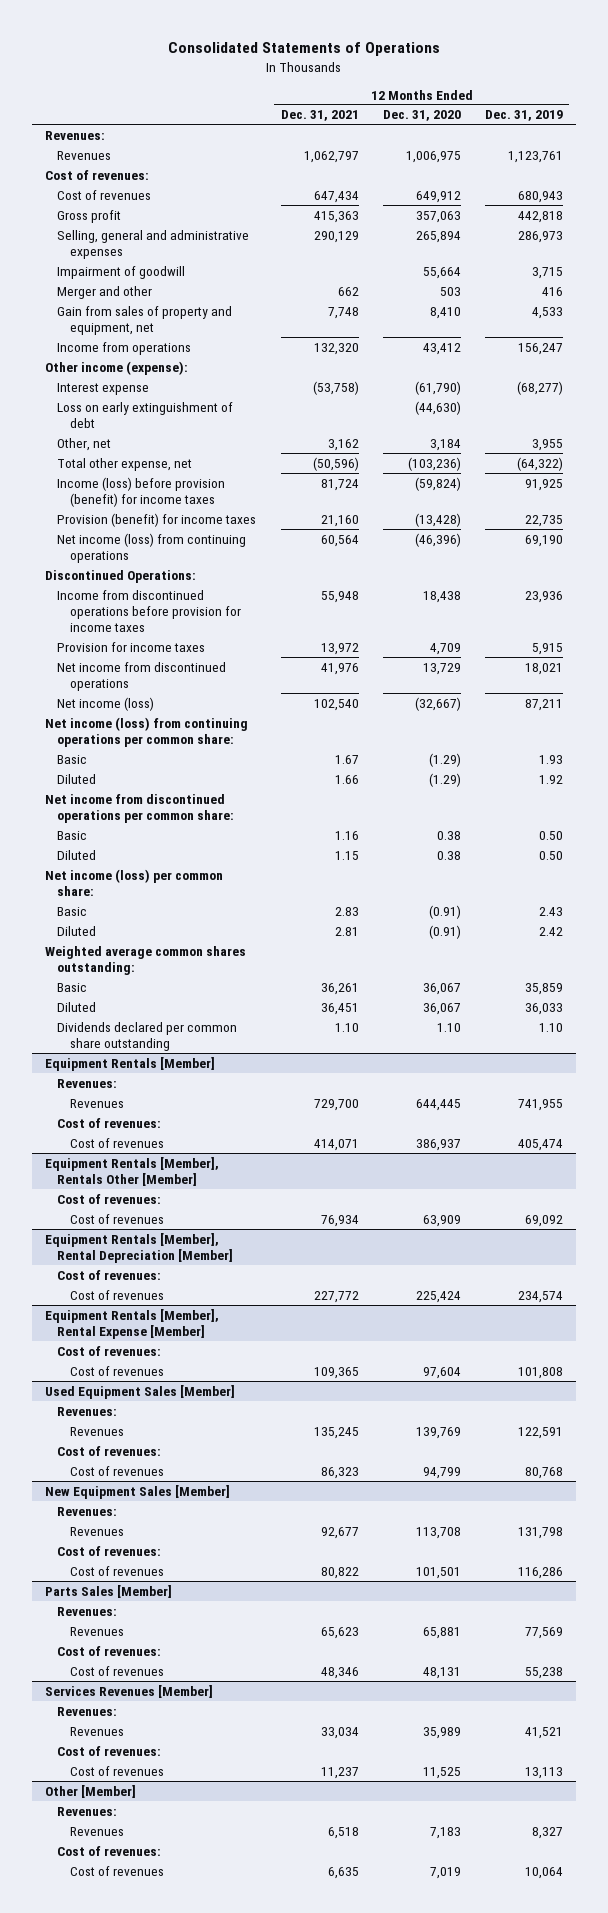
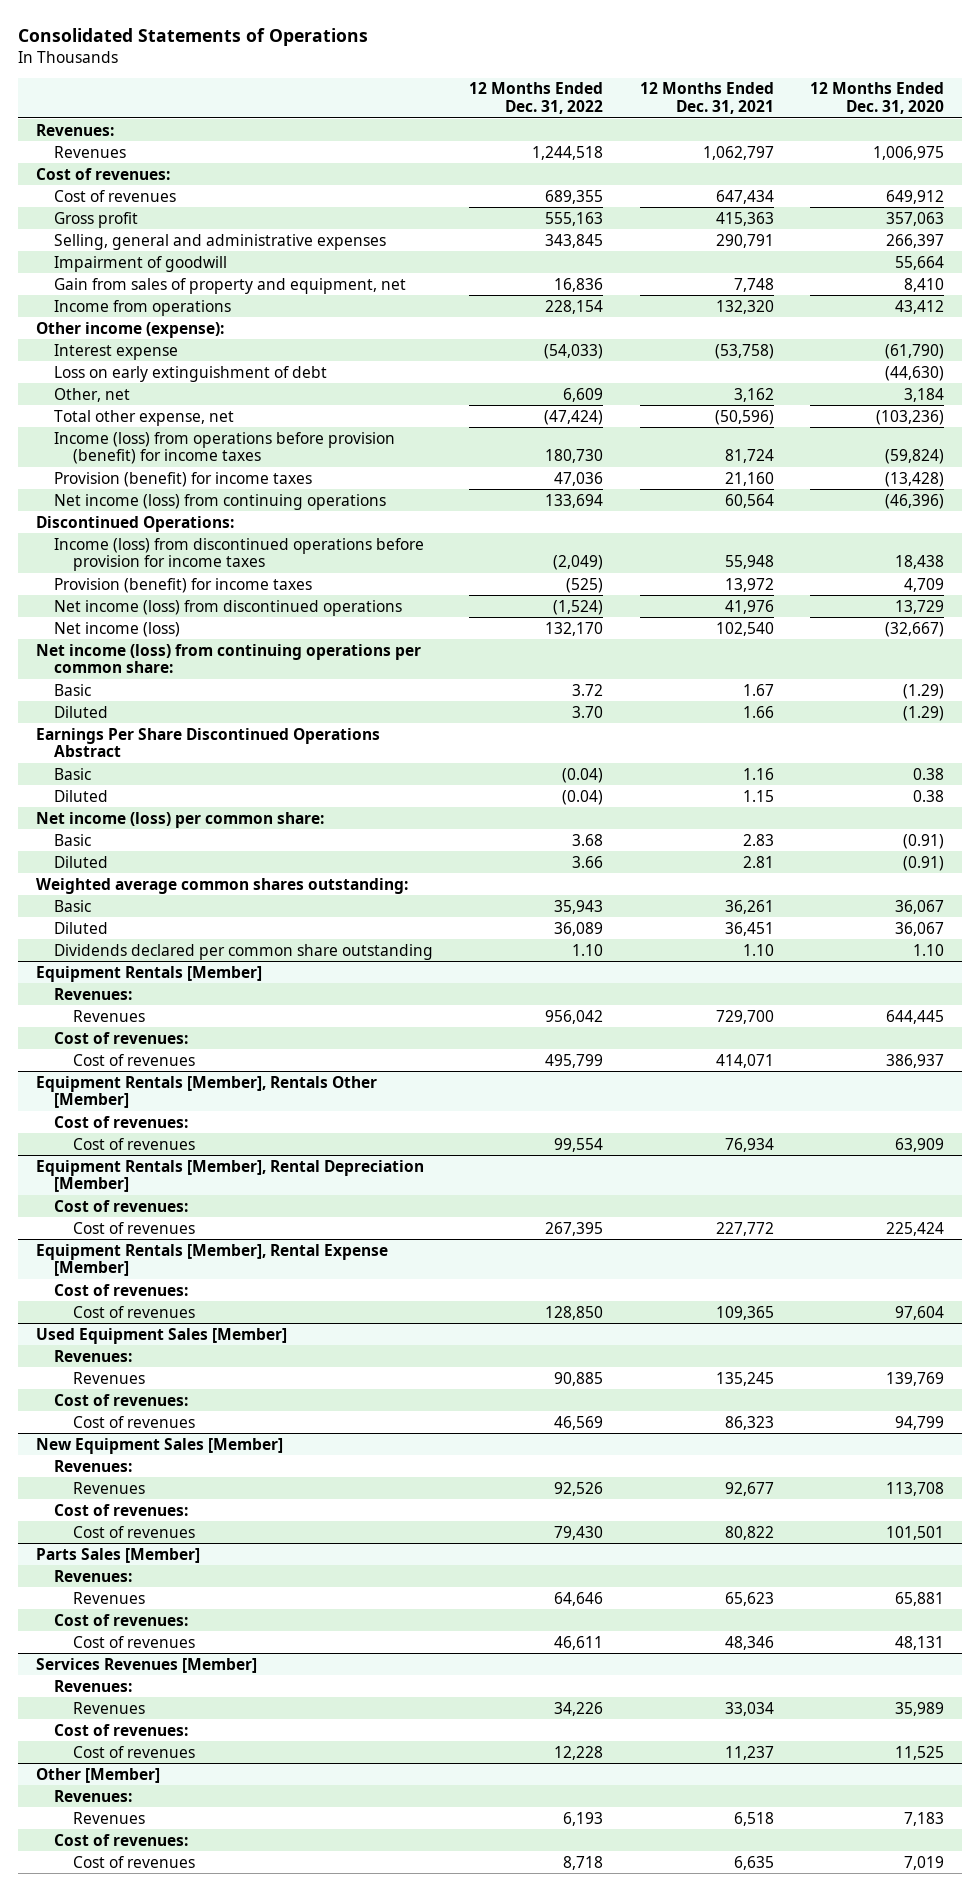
[485,110,564,122] Dec. 31, 2019 -> none
none -> [469,82,604,115] 12 Months Ended Dec. 31, 2022
[313,230,359,243] 290,129 -> [715,233,774,248] 290,791
[415,230,461,243] 265,894 -> [885,233,944,248] 266,397
[57,285,153,299] Merger and other -> none
[57,476,226,507] Income (loss) before provision (benefit) for income taxes -> [54,431,396,465] Income (loss) from operations before provision (benefit) for income taxes
[57,589,241,632] Income from discontinued operations before provision for income taxes -> [54,537,425,572] Income (loss) from discontinued operations before provision for income taxes
[57,641,206,652] Provision for income taxes -> [54,577,313,593] Provision (benefit) for income taxes
[57,661,227,691] Net income from discontinued operations -> [54,599,403,616] Net income (loss) from discontinued operations
[44,793,235,823] Net income from discontinued operations per common share: -> none
none -> [35,727,380,758] Earnings Per Share Discontinued Operations Abstract

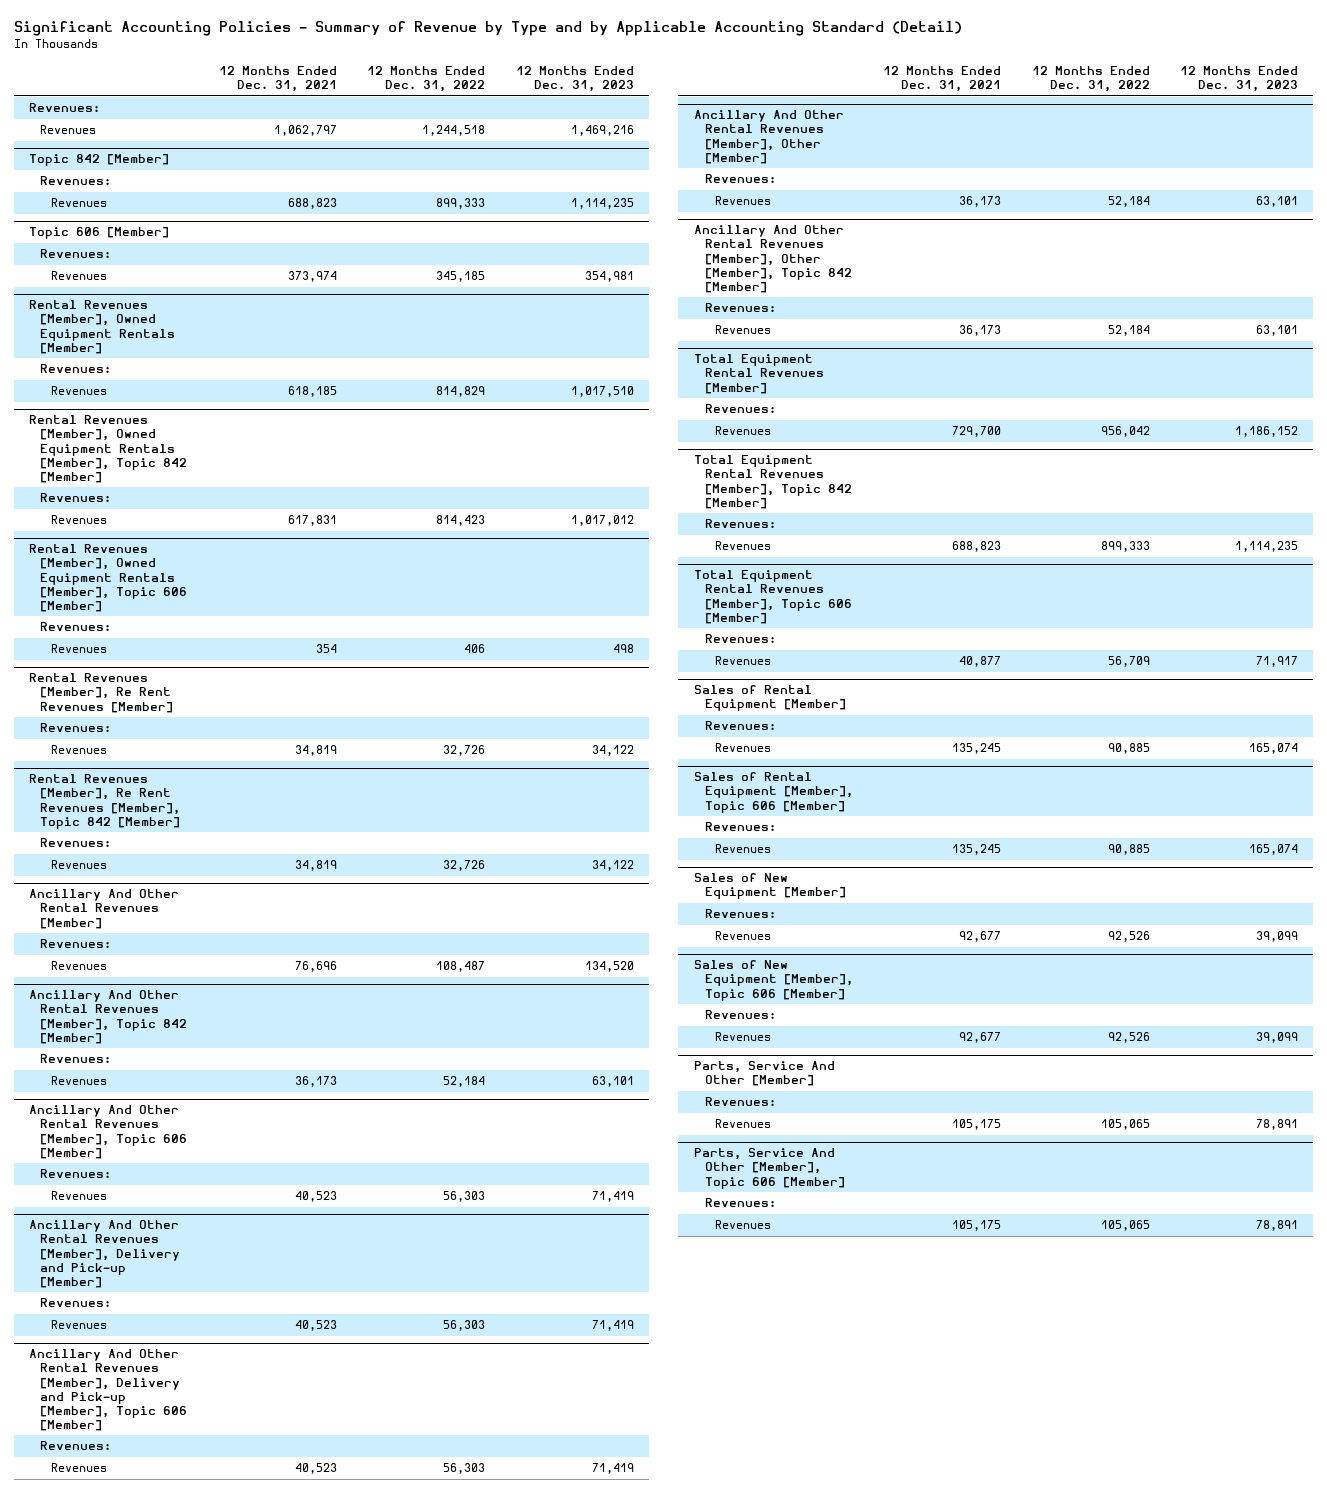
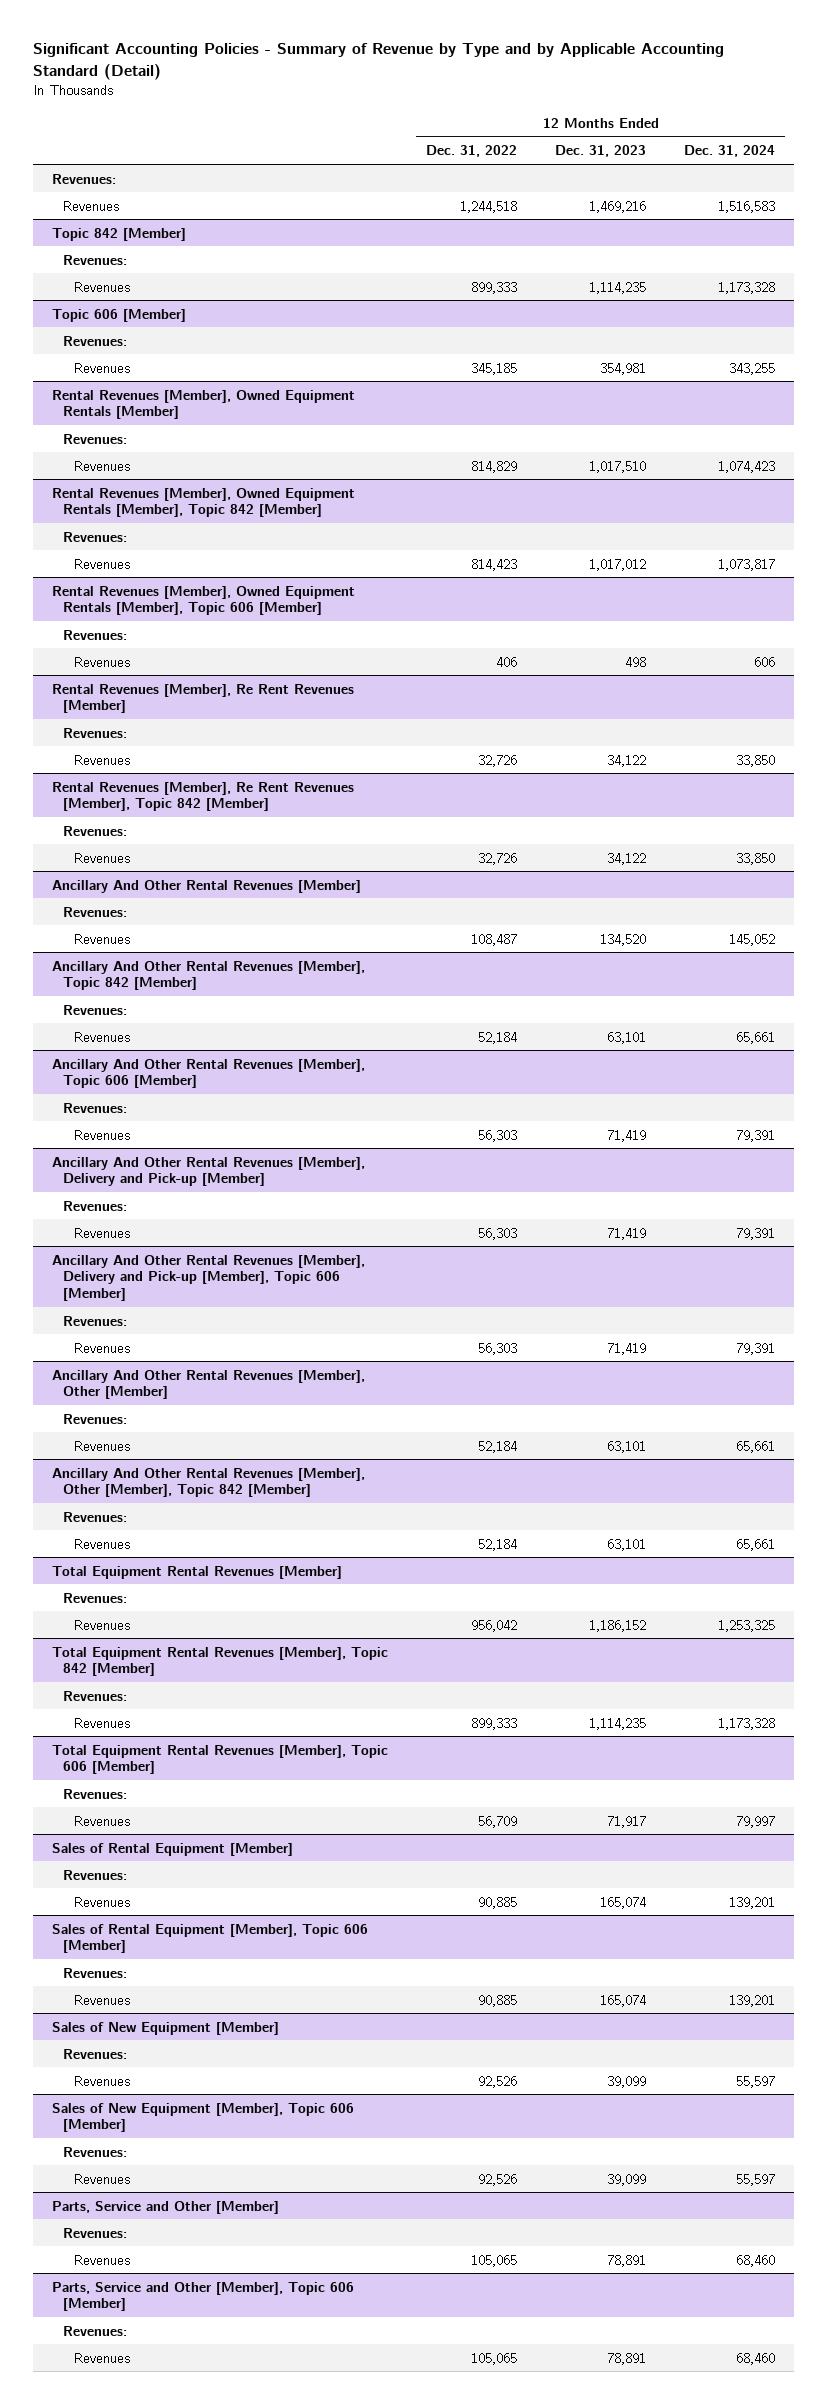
[218,66,337,93] 12 Months Ended Dec. 31, 2021 -> none
none -> [684,145,776,158] Dec. 31, 2024
[693,1061,835,1087] Parts, Service And Other [Member] -> [51,2200,279,2214] Parts, Service and Other [Member]
[693,1148,845,1189] Parts, Service And Other [Member], Topic 606 [Member] -> [51,2281,354,2312] Parts, Service and Other [Member], Topic 606 [Member]

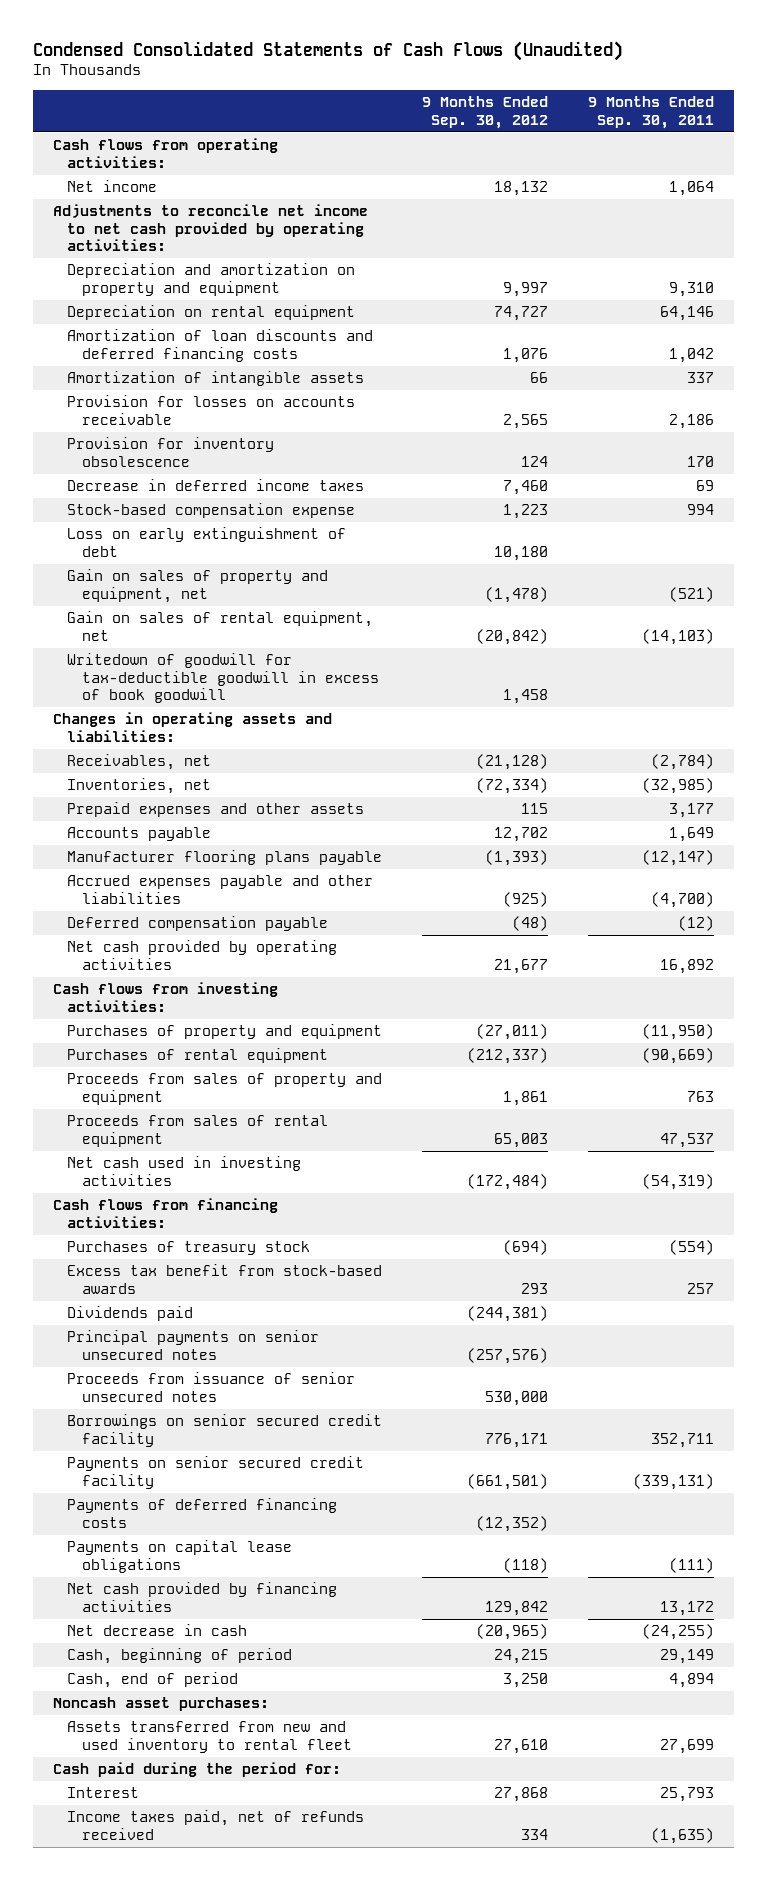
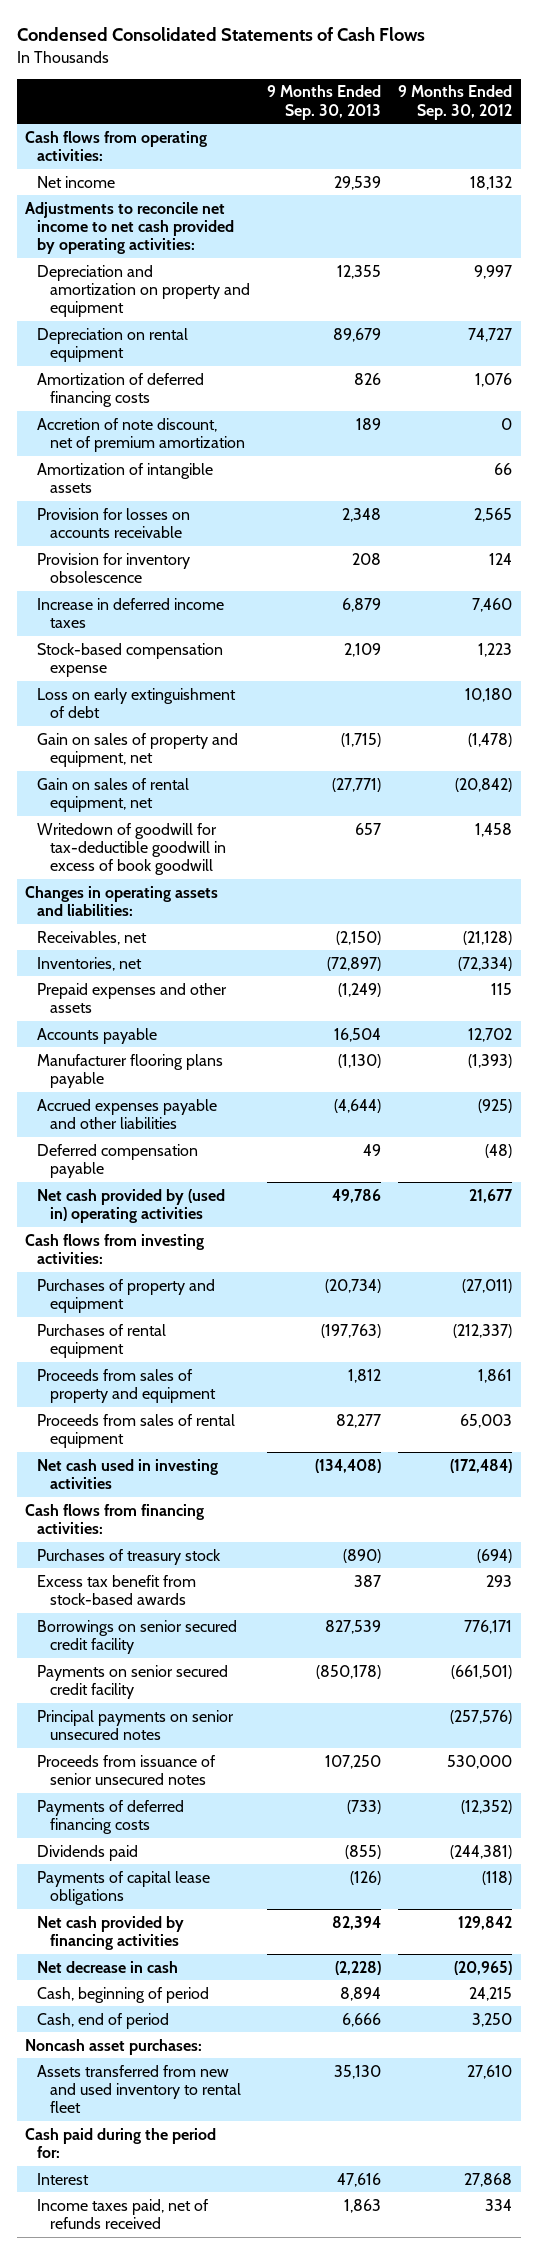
[32,40,623,61] Condensed Consolidated Statements of Cash Flows (Unaudited) -> [16,27,425,42] Condensed Consolidated Statements of Cash Flows
[588,96,715,129] 9 Months Ended Sep. 30, 2011 -> none
none -> [266,85,381,120] 9 Months Ended Sep. 30, 2013
[67,329,374,362] Amortization of loan discounts and deferred financing costs -> [37,372,205,408] Amortization of deferred financing costs
none -> [37,417,245,453] Accretion of note discount, net of premium amortization
[67,479,365,492] Decrease in deferred income taxes -> [37,597,225,629] Increase in deferred income taxes
[67,940,338,970] Net cash provided by operating activities -> [37,1188,226,1224] Net cash provided by (used in) operating activities
[67,1330,320,1360] Principal payments on senior unsecured notes -> [37,1709,235,1741] Principal payments on senior unsecured notes
[67,1372,356,1402] Proceeds from issuance of senior unsecured notes -> [37,1754,217,1786] Proceeds from issuance of senior unsecured notes
[67,1306,194,1322] Dividends paid -> [37,1844,139,1861] Dividends paid
[67,1540,293,1573] Payments on capital lease obligations -> [37,1870,211,1906] Payments of capital lease obligations

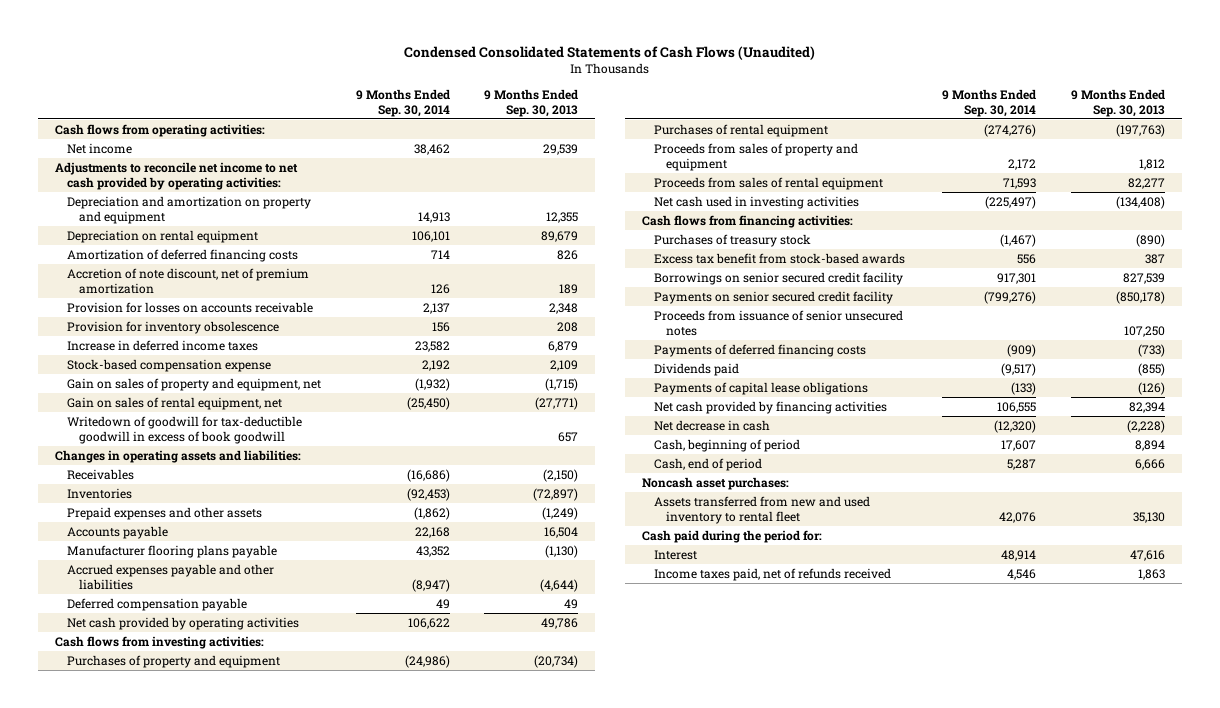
[16,27,425,42] Condensed Consolidated Statements of Cash Flows -> [404,45,816,60] Condensed Consolidated Statements of Cash Flows (Unaudited)
[398,85,513,120] 9 Months Ended Sep. 30, 2012 -> none
none -> [355,88,450,117] 9 Months Ended Sep. 30, 2014
[37,462,214,494] Amortization of intangible assets -> none
[37,687,237,719] Loss on early extinguishment of debt -> none
[37,930,148,945] Receivables, net -> [67,468,135,480] Receivables
[37,956,143,971] Inventories, net -> [67,487,133,499] Inventories
[37,1188,226,1224] Net cash provided by (used in) operating activities -> [67,616,300,630] Net cash provided by operating activities
[37,1709,235,1741] Principal payments on senior unsecured notes -> none

